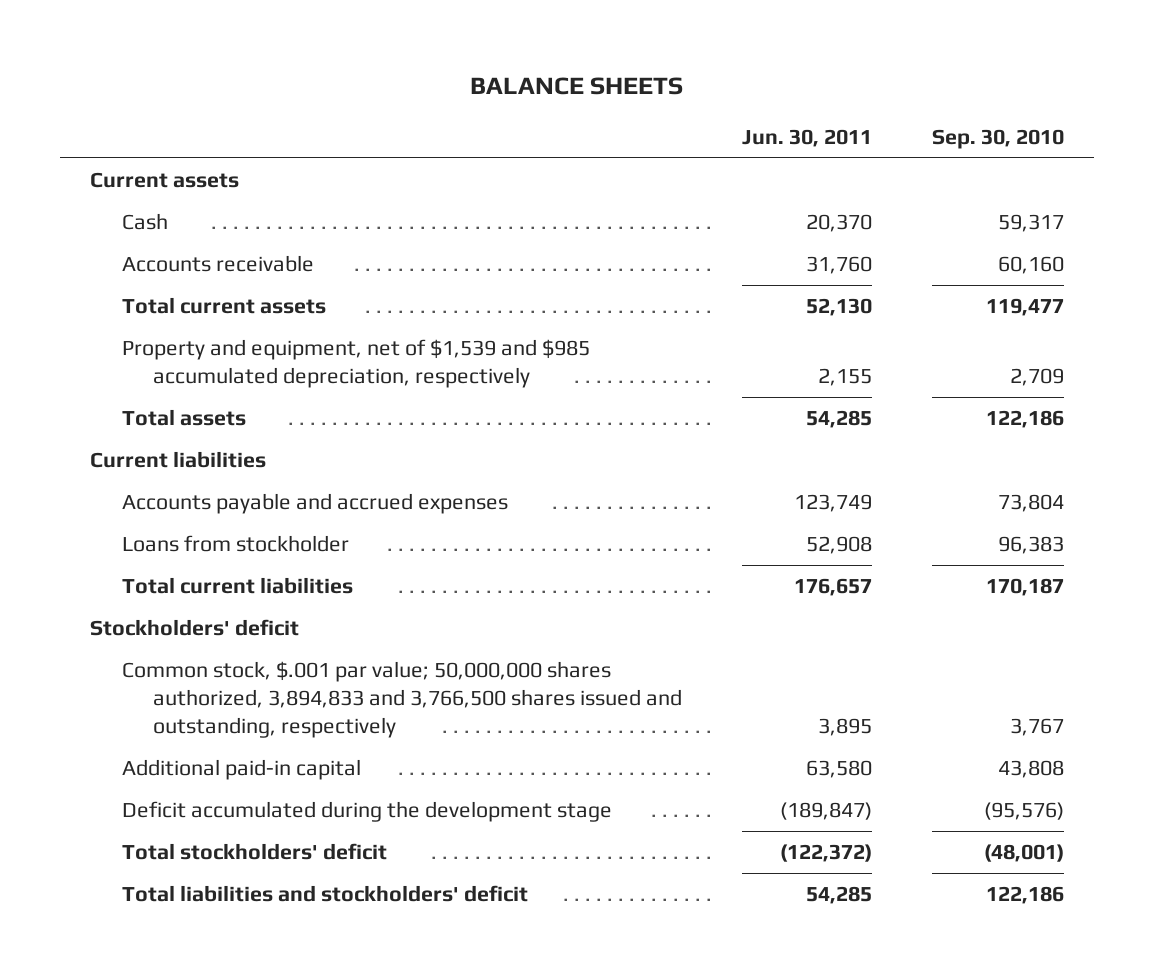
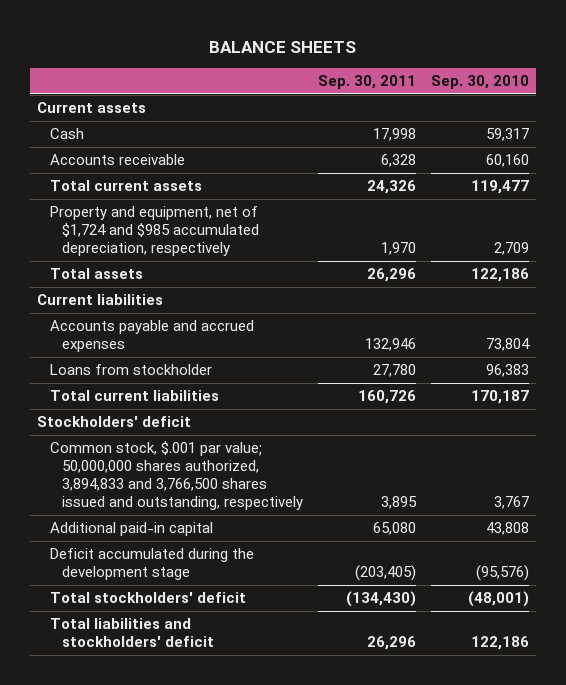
[741,128,872,147] Jun. 30, 2011 -> none
none -> [317,74,416,89] Sep. 30, 2011
[121,339,590,388] Property and equipment, net of $1,539 and $985 accumulated depreciation, respectively -> [49,206,259,257] Property and equipment, net of $1,724 and $985 accumulated depreciation, respectively

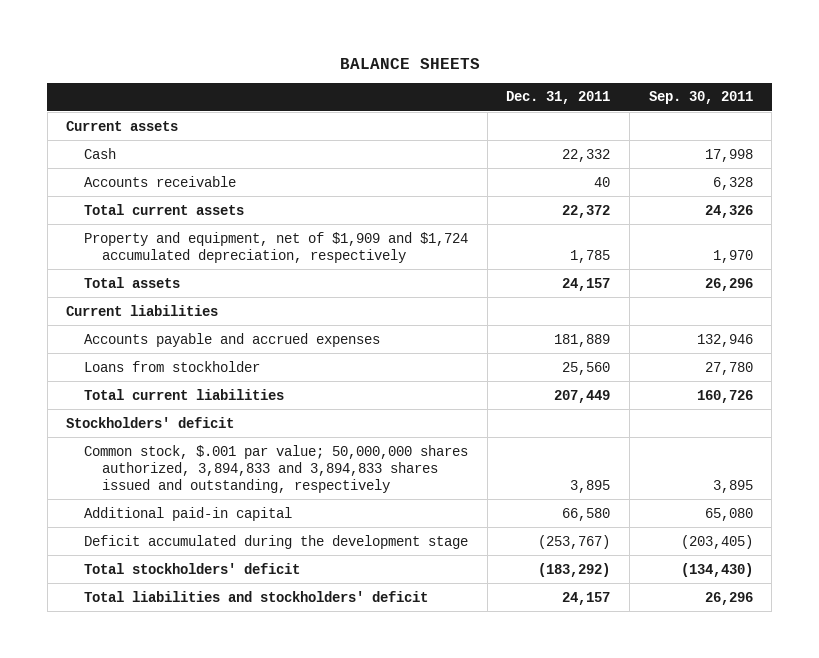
[430,74,529,89] Sep. 30, 2010 -> none
none -> [506,91,611,105] Dec. 31, 2011
[49,206,259,257] Property and equipment, net of $1,724 and $985 accumulated depreciation, respectively -> [84,231,469,263] Property and equipment, net of $1,909 and $1,724 accumulated depreciation, respectively
[49,441,303,511] Common stock, $.001 par value; 50,000,000 shares authorized, 3,894,833 and 3,766,500 shares issued and outstanding, respectively -> [84,444,469,493] Common stock, $.001 par value; 50,000,000 shares authorized, 3,894,833 and 3,894,833 shares issued and outstanding, respectively

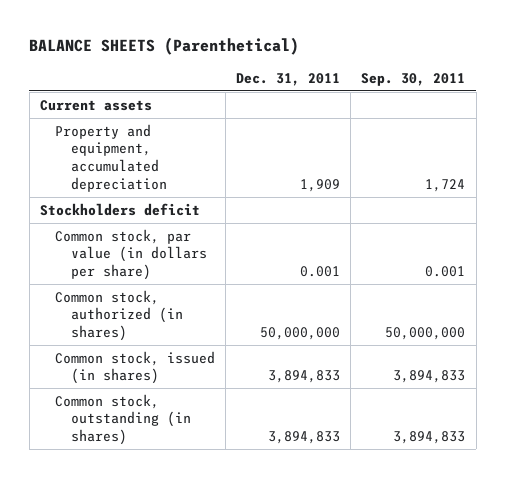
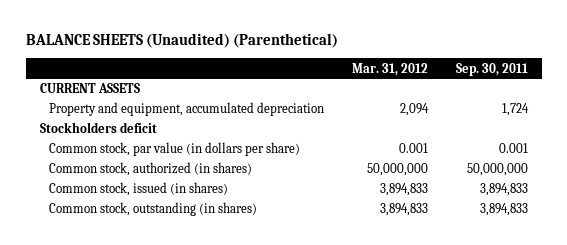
[29,37,300,56] BALANCE SHEETS (Parenthetical) -> [25,33,338,49] BALANCE SHEETS (Unaudited) (Parenthetical)
[236,73,341,87] Dec. 31, 2011 -> none
none -> [351,62,428,76] Mar. 31, 2012
[39,99,152,111] Current assets -> [39,83,140,94] CURRENT ASSETS

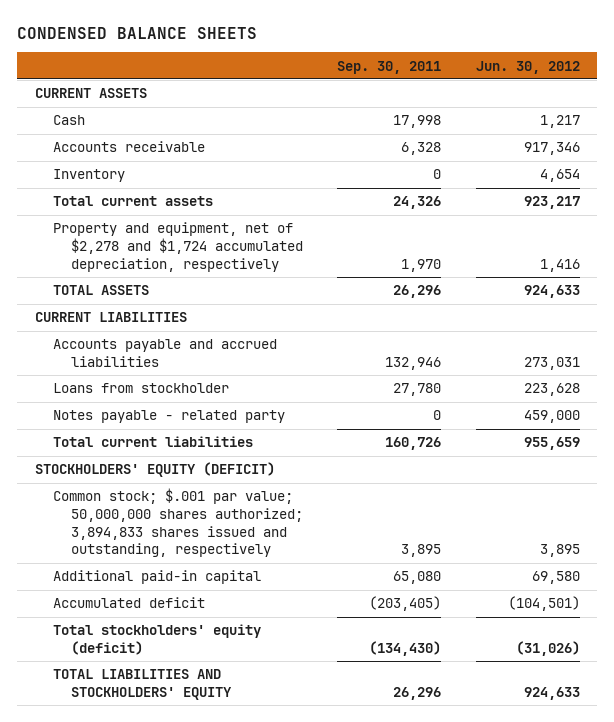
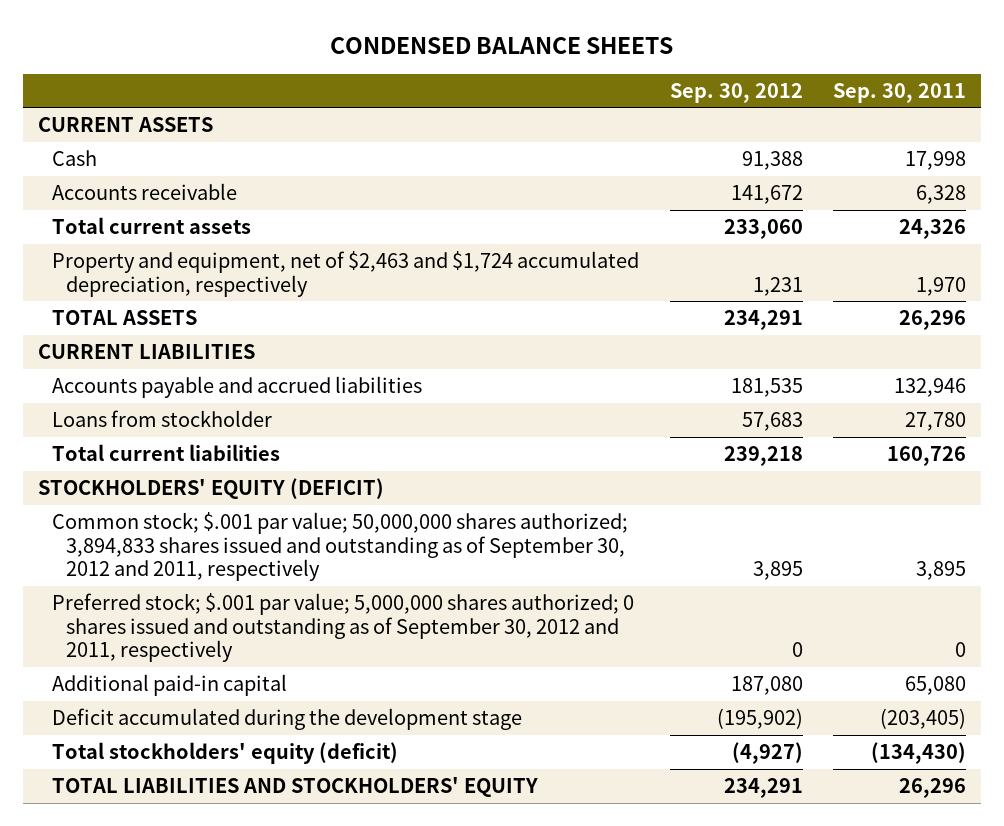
[475,60,580,74] Jun. 30, 2012 -> none
none -> [669,82,803,103] Sep. 30, 2012
[52,169,125,183] Inventory -> none
[52,222,304,272] Property and equipment, net of $2,278 and $1,724 accumulated depreciation, respectively -> [52,251,640,297] Property and equipment, net of $2,463 and $1,724 accumulated depreciation, respectively
[52,410,285,424] Notes payable - related party -> none
[52,488,304,558] Common stock; $.001 par value; 50,000,000 shares authorized; 3,894,833 shares issued and outstanding, respectively -> [52,512,629,582] Common stock; $.001 par value; 50,000,000 shares authorized; 3,894,833 shares issued and outstanding as of September 30, 2012 and 2011, respectively
none -> [52,593,635,663] Preferred stock; $.001 par value; 5,000,000 shares authorized; 0 shares issued and outstanding as of September 30, 2012 and 2011, respectively
[52,597,205,609] Accumulated deficit -> [52,708,523,731] Deficit accumulated during the development stage

